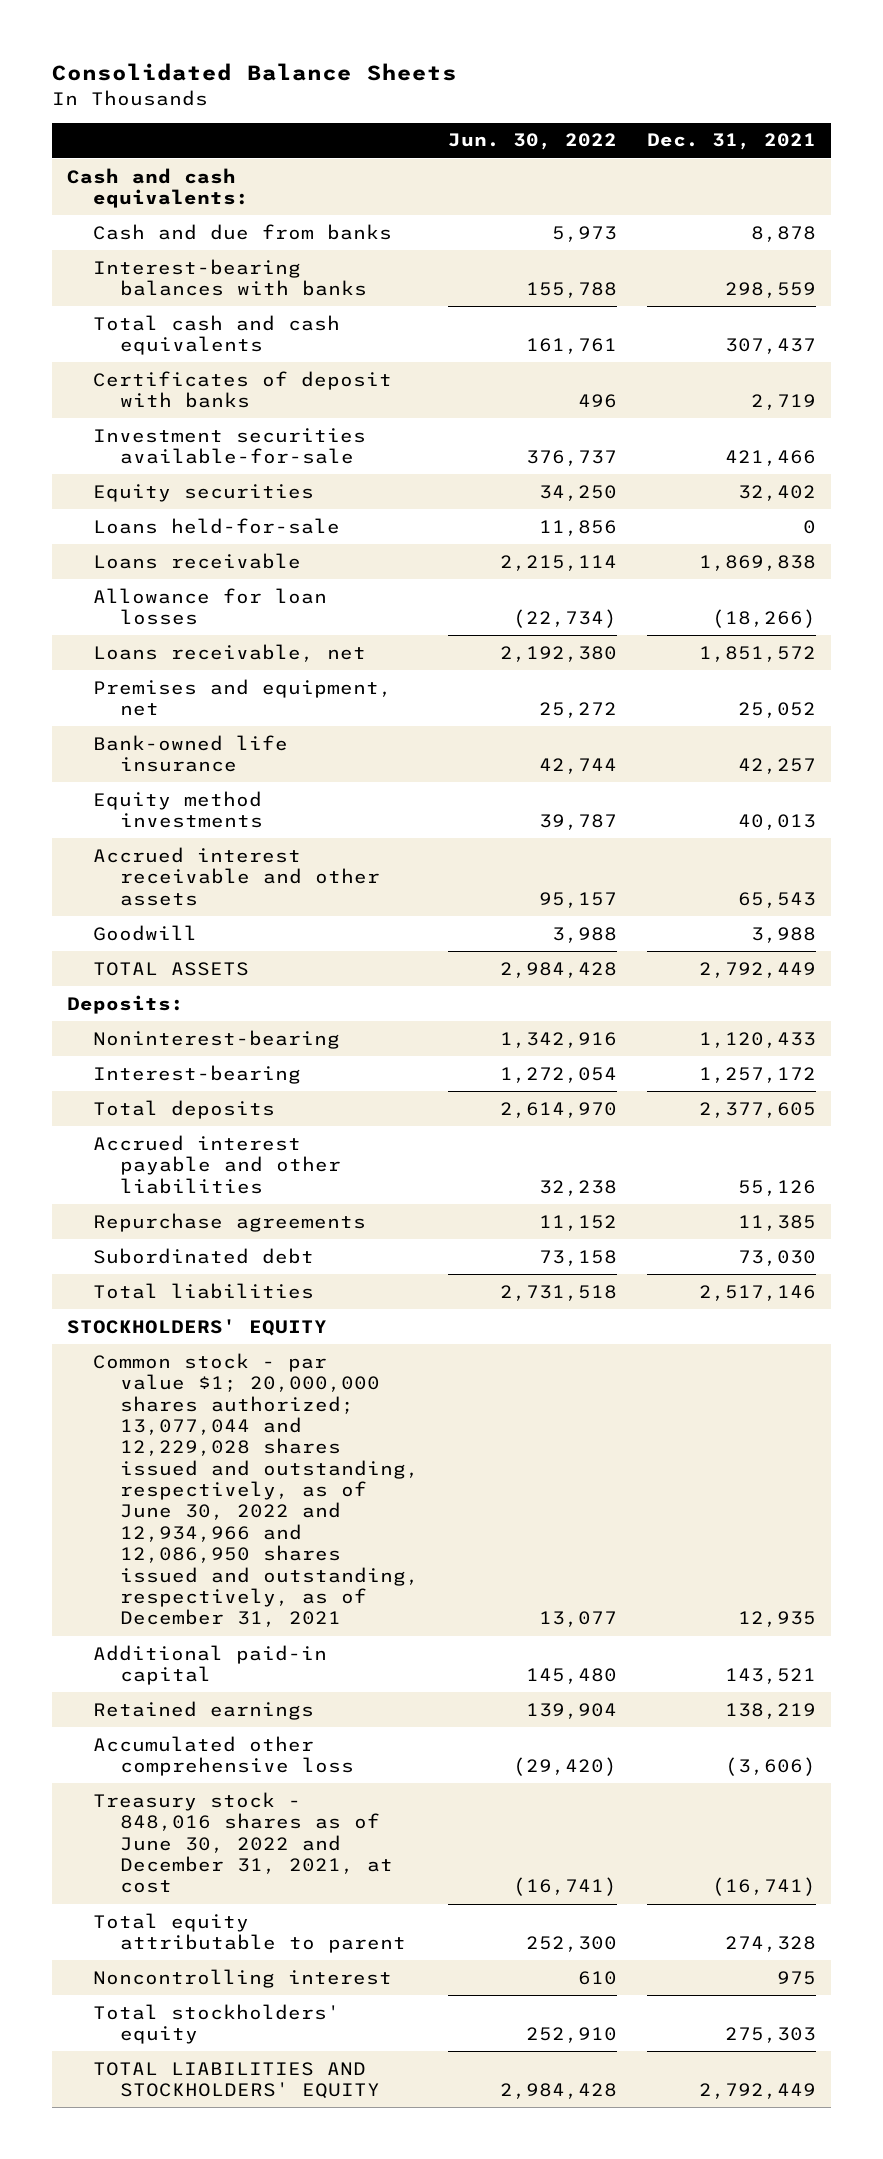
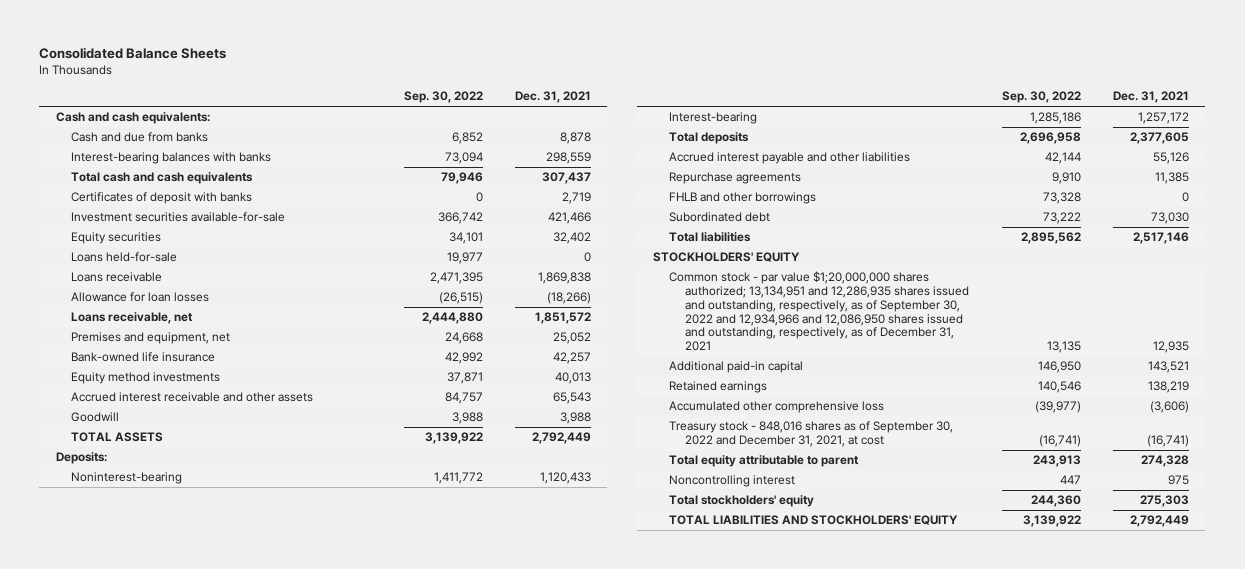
[448,133,618,151] Jun. 30, 2022 -> none
none -> [403,91,483,104] Sep. 30, 2022
none -> [669,192,817,205] FHLB and other borrowings
[93,1352,419,1628] Common stock - par value $1; 20,000,000 shares authorized; 13,077,044 and 12,229,028 shares issued and outstanding, respectively, as of June 30, 2022 and 12,934,966 and 12,086,950 shares issued and outstanding, respectively, as of December 31, 2021 -> [669,271,970,352] Common stock - par value $1;20,000,000 shares authorized; 13,134,951 and 12,286,935 shares issued and outstanding, respectively, as of September 30, 2022 and 12,934,966 and 12,086,950 shares issued and outstanding, respectively, as of December 31, 2021
[93,1791,393,1894] Treasury stock - 848,016 shares as of June 30, 2022 and December 31, 2021, at cost -> [669,421,954,448] Treasury stock - 848,016 shares as of September 30, 2022 and December 31, 2021, at cost

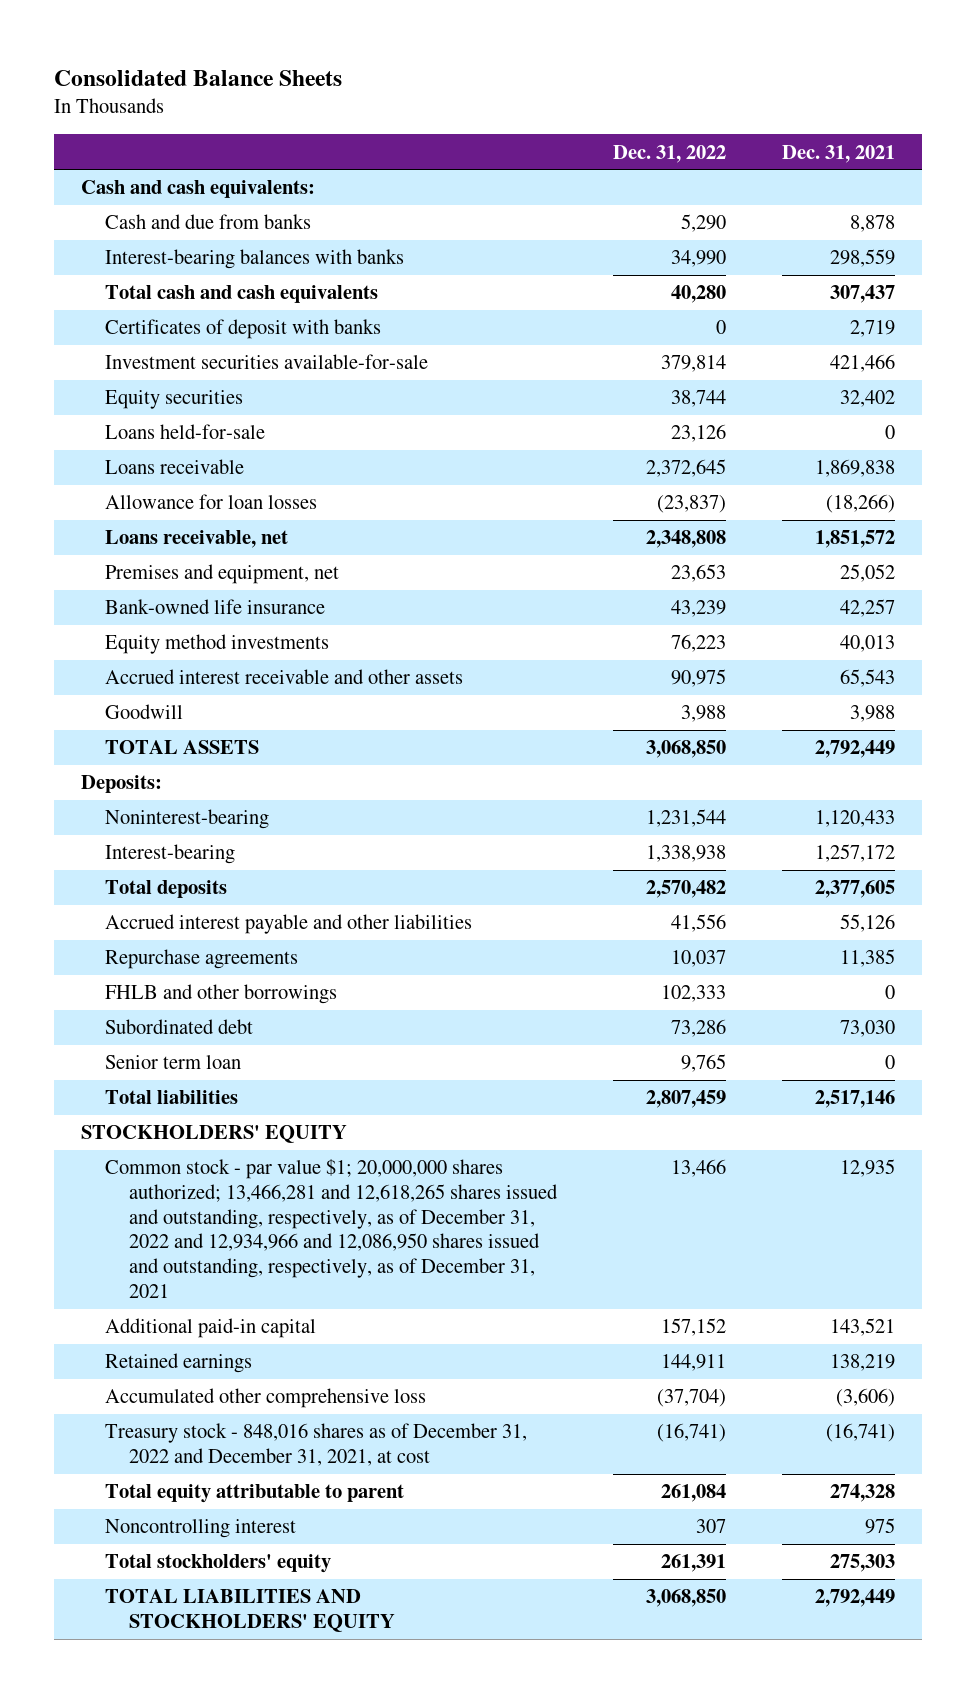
[403,91,483,104] Sep. 30, 2022 -> none
none -> [612,144,726,163] Dec. 31, 2022
none -> [105,1055,242,1070] Senior term loan
[669,271,970,352] Common stock - par value $1;20,000,000 shares authorized; 13,134,951 and 12,286,935 shares issued and outstanding, respectively, as of September 30, 2022 and 12,934,966 and 12,086,950 shares issued and outstanding, respectively, as of December 31, 2021 -> [105,1159,559,1298] Common stock - par value $1; 20,000,000 shares authorized; 13,466,281 and 12,618,265 shares issued and outstanding, respectively, as of December 31, 2022 and 12,934,966 and 12,086,950 shares issued and outstanding, respectively, as of December 31, 2021
[669,421,954,448] Treasury stock - 848,016 shares as of September 30, 2022 and December 31, 2021, at cost -> [105,1423,528,1467] Treasury stock - 848,016 shares as of December 31, 2022 and December 31, 2021, at cost

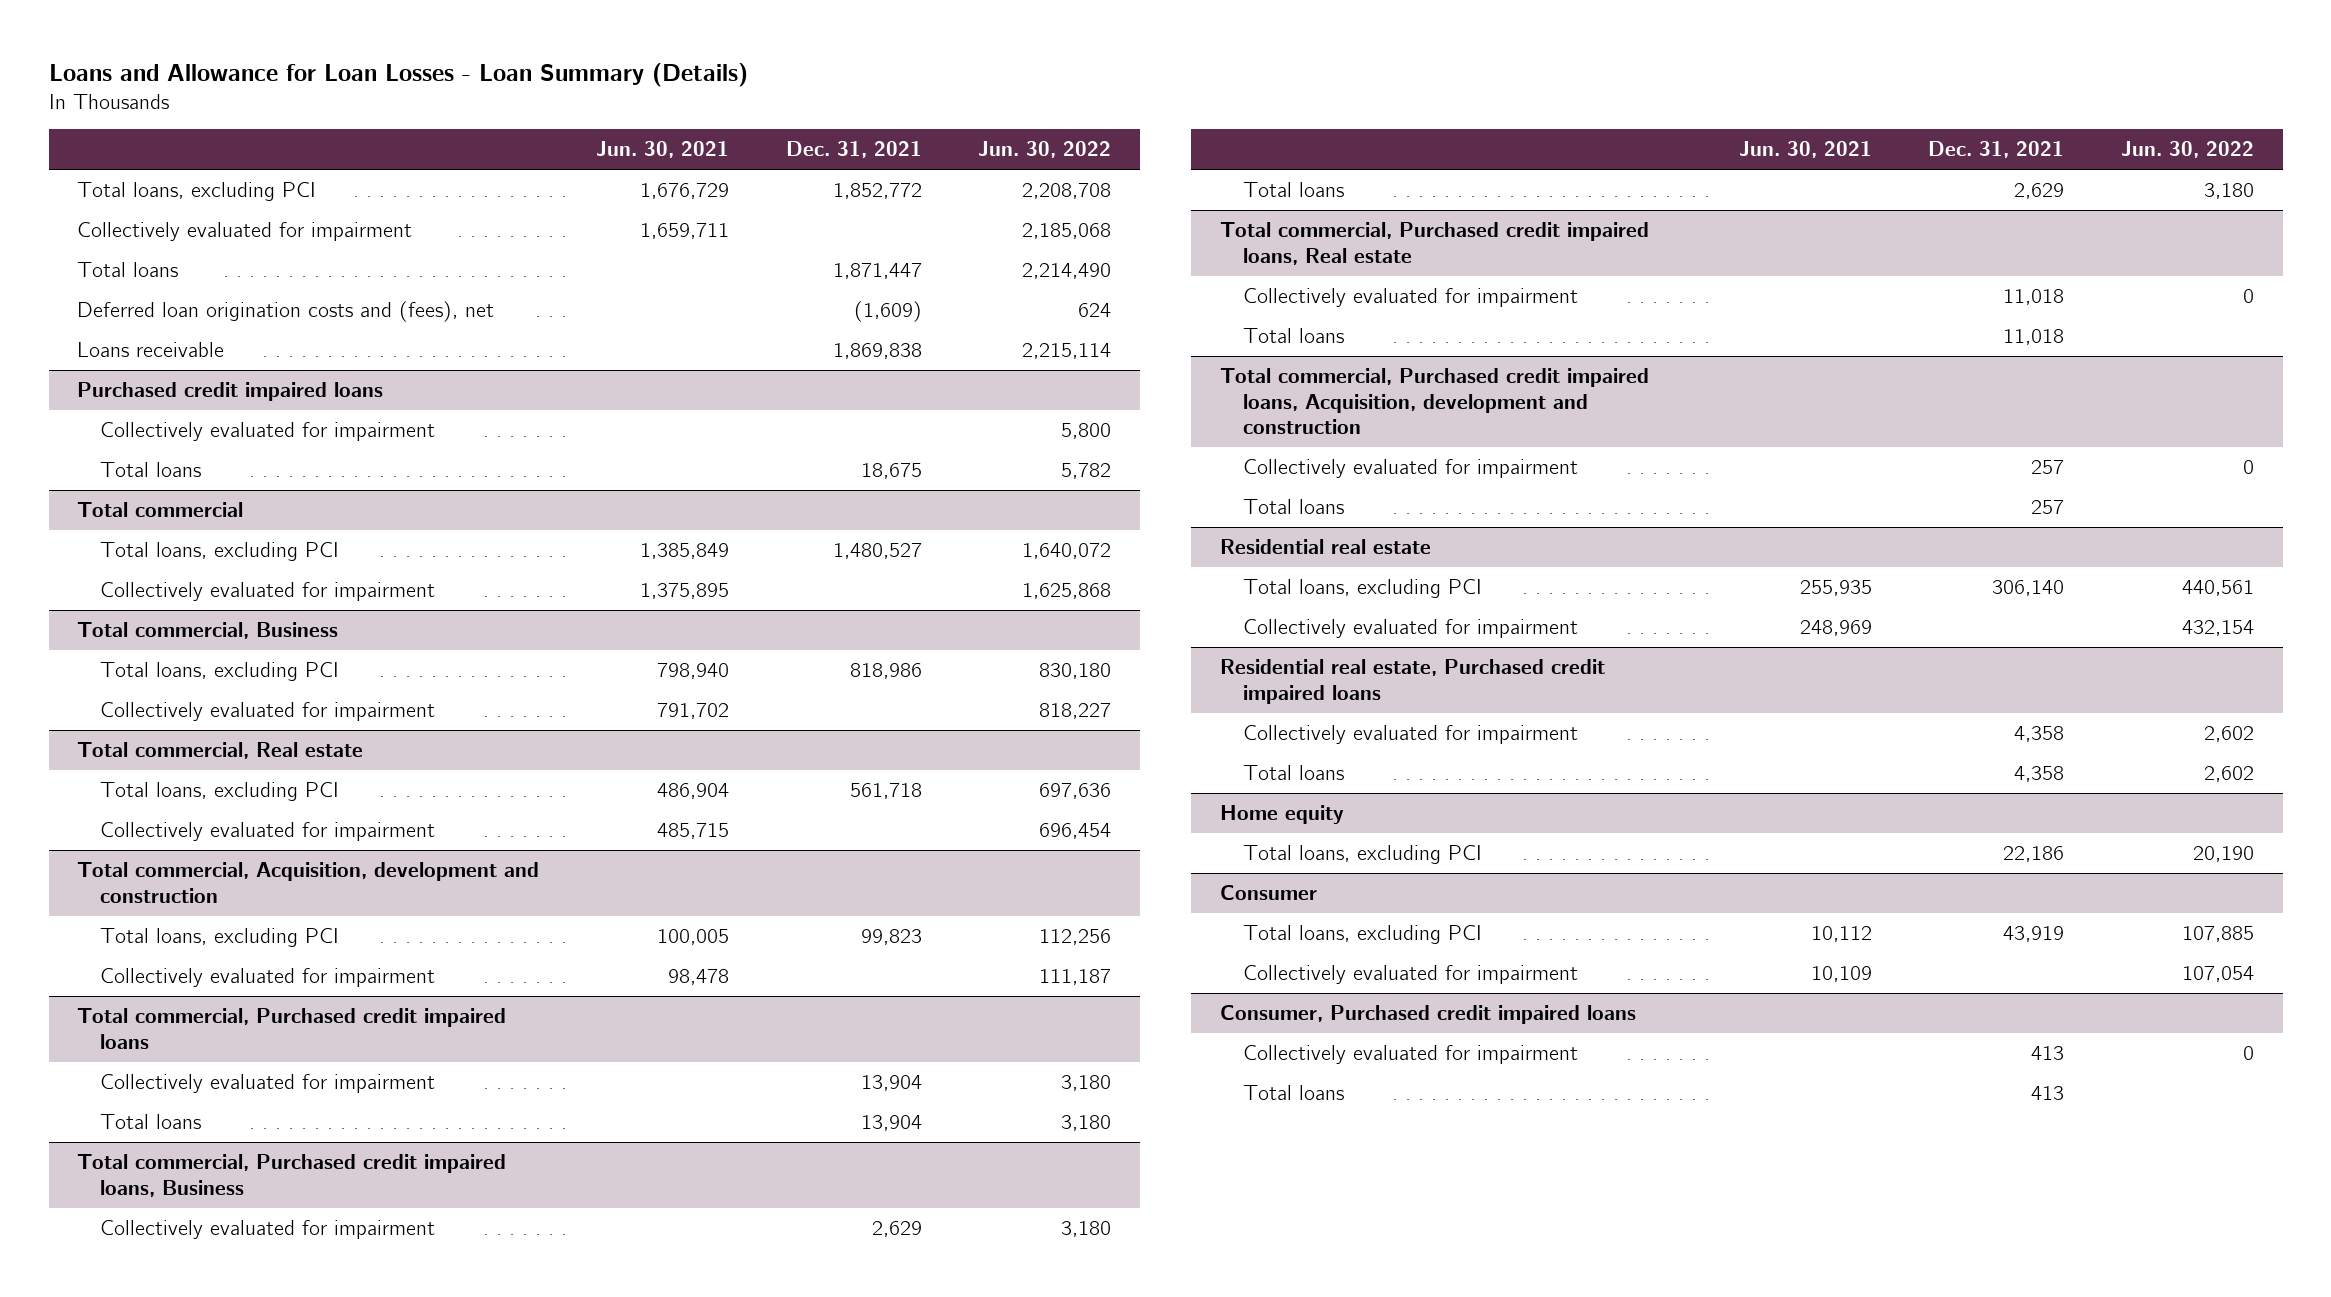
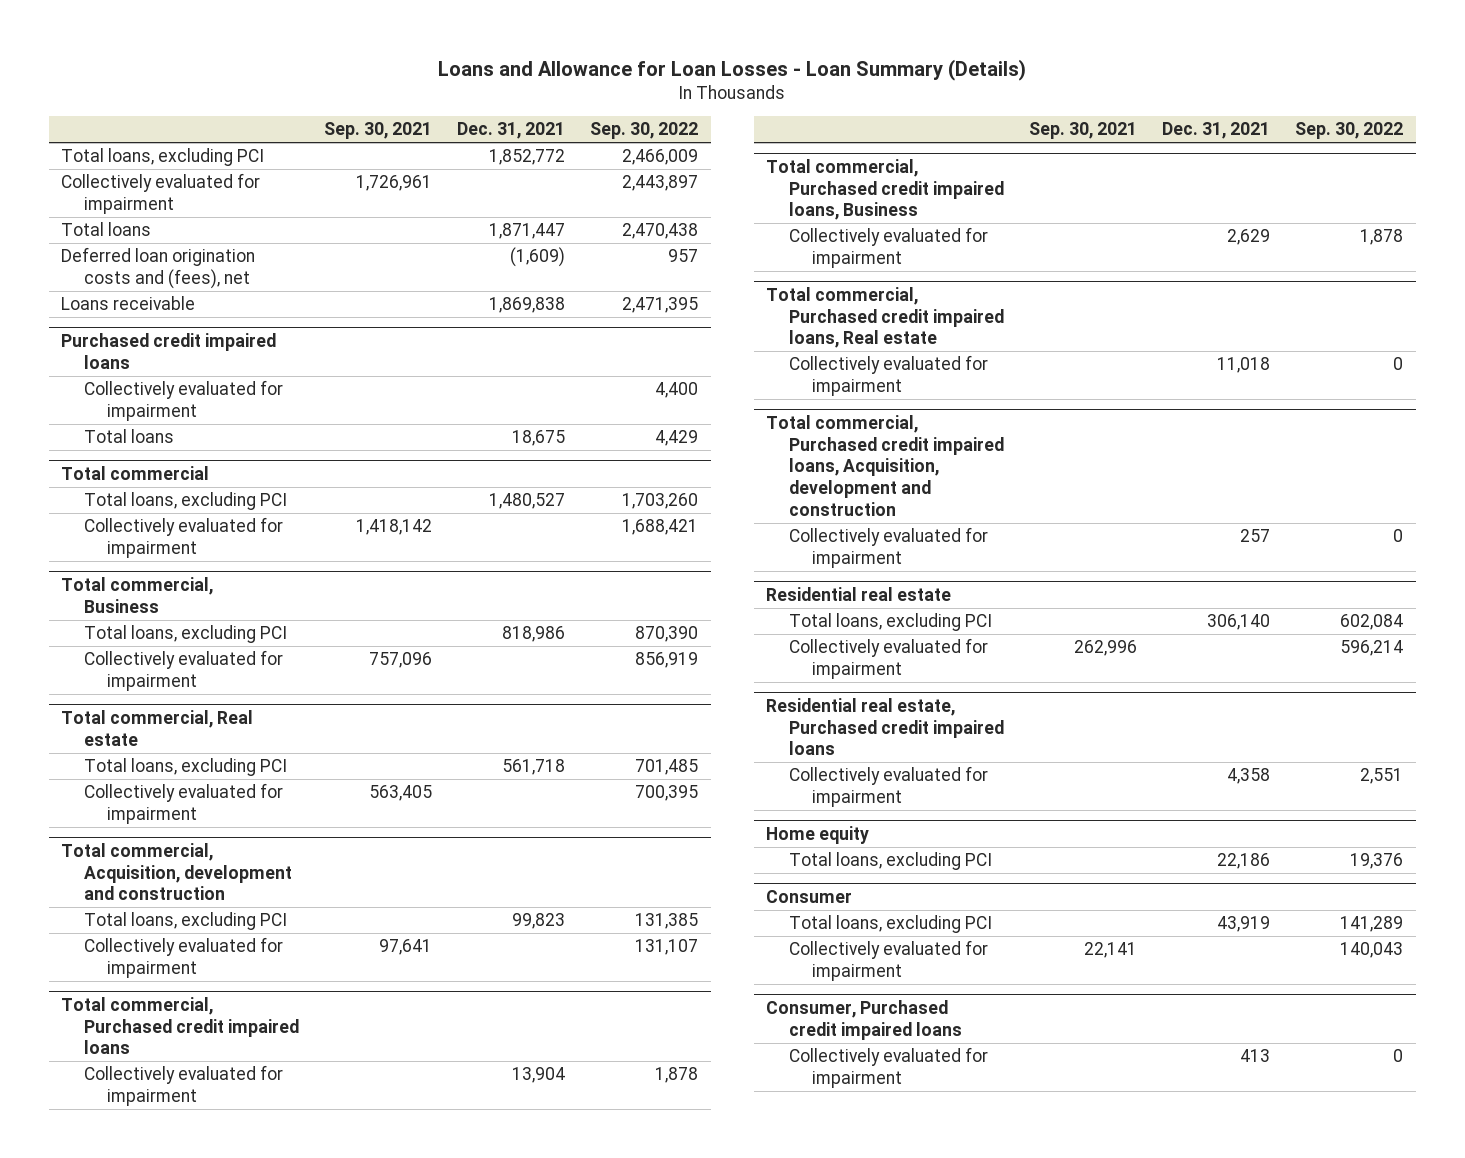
[595,141,729,159] Jun. 30, 2021 -> none
[978,141,1112,159] Jun. 30, 2022 -> none
none -> [324,122,433,140] Sep. 30, 2021
none -> [590,122,699,140] Sep. 30, 2022
[100,1114,202,1130] Total loans -> none
[1242,182,1344,198] Total loans -> none
[1242,328,1344,344] Total loans -> none
[1242,499,1344,515] Total loans -> none
[1242,765,1344,781] Total loans -> none
[1242,1085,1344,1101] Total loans -> none

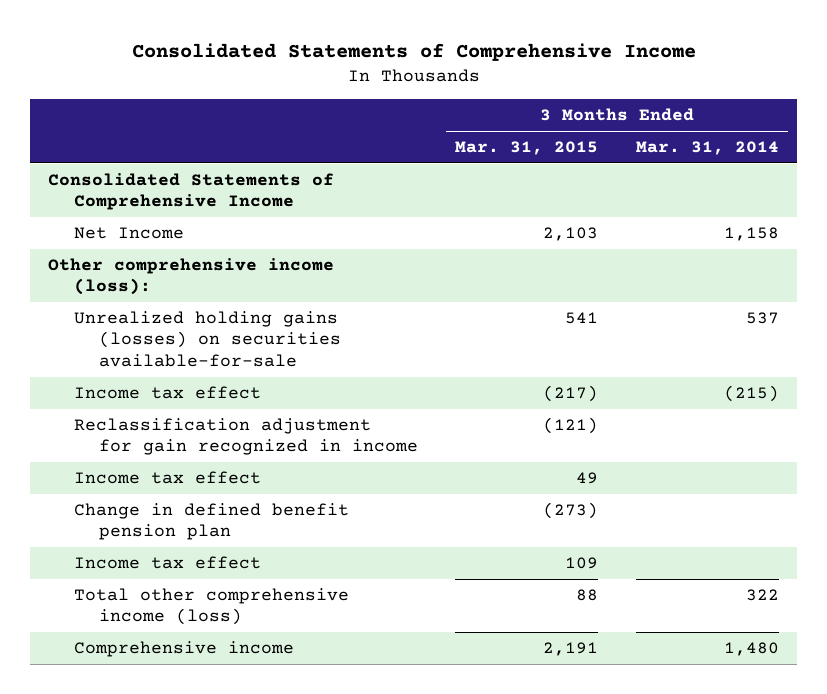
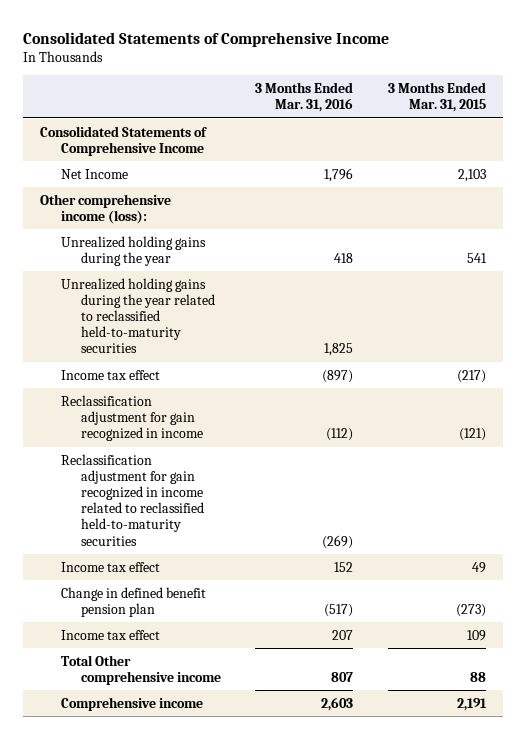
[635,141,779,156] Mar. 31, 2014 -> none
none -> [255,82,354,113] 3 Months Ended Mar. 31, 2016
[73,311,341,367] Unrealized holding gains (losses) on securities available-for-sale -> [60,235,206,266] Unrealized holding gains during the year
none -> [60,277,215,354] Unrealized holding gains during the year related to reclassified held-to-maturity securities
none -> [60,453,204,546] Reclassification adjustment for gain recognized in income related to reclassified held-to-maturity securities
[73,588,349,626] Total other comprehensive income (loss) -> [60,654,221,685] Total Other comprehensive income

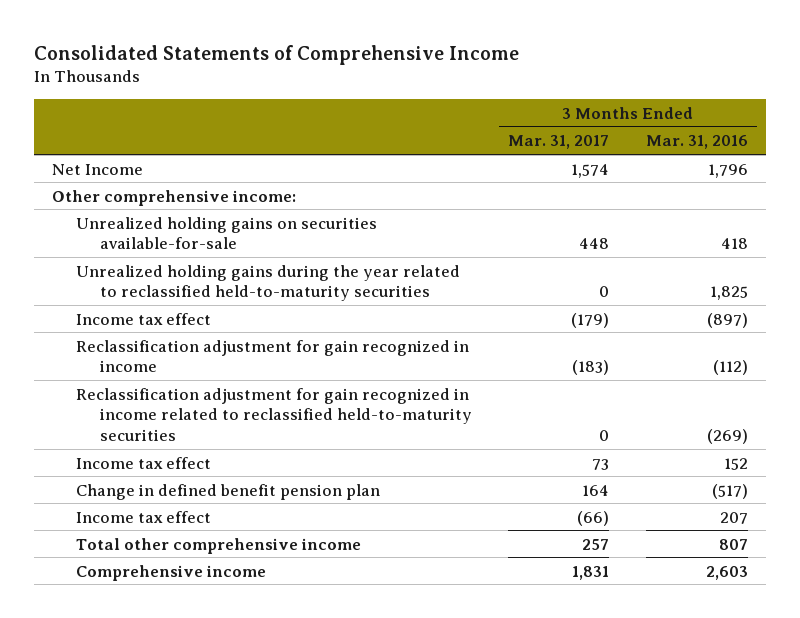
[388,82,487,113] 3 Months Ended Mar. 31, 2015 -> none
none -> [508,135,610,150] Mar. 31, 2017
[40,125,208,156] Consolidated Statements of Comprehensive Income -> none
[40,193,172,224] Other comprehensive income (loss): -> [52,189,297,206] Other comprehensive income:
[60,235,206,266] Unrealized holding gains during the year -> [76,216,378,250] Unrealized holding gains on securities available-for-sale
[60,654,221,685] Total Other comprehensive income -> [76,537,362,554] Total other comprehensive income

